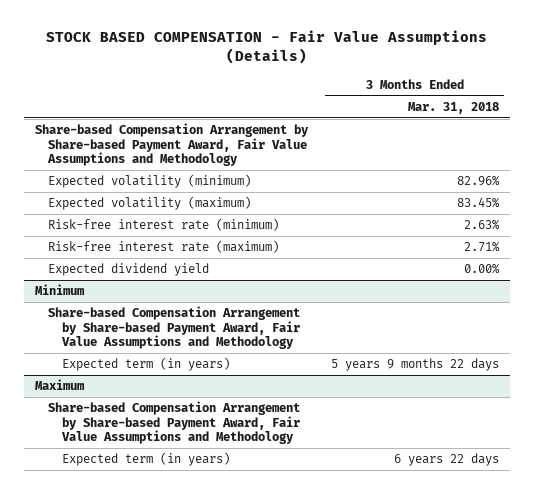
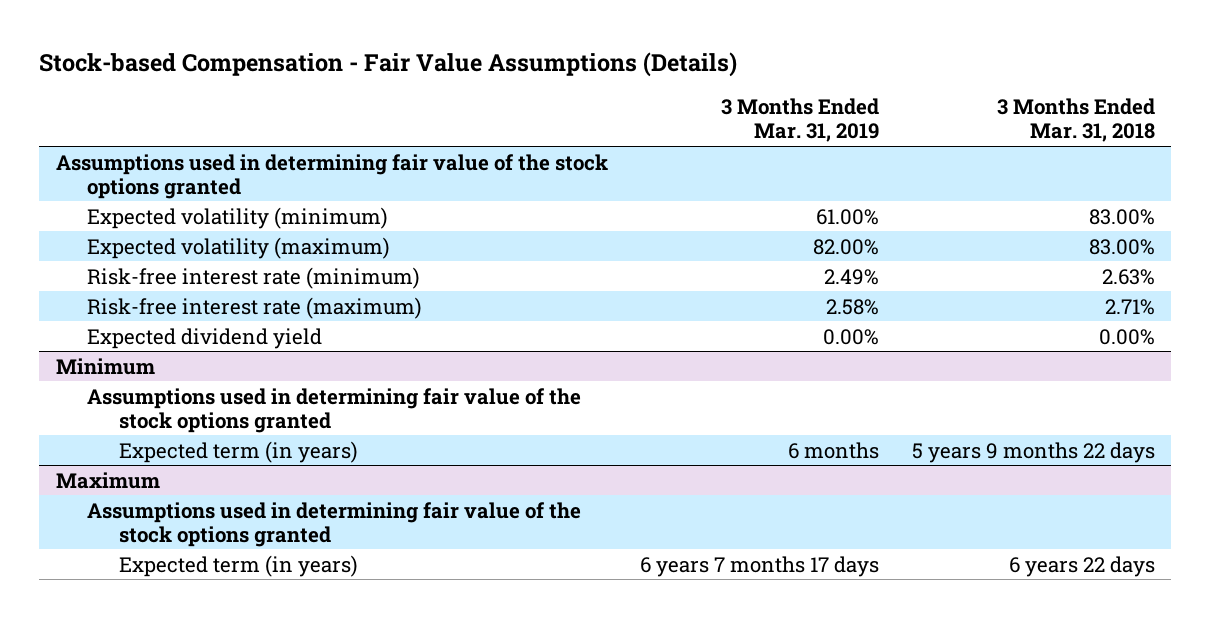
[45,30,487,65] STOCK BASED COMPENSATION - Fair Value Assumptions (Details) -> [39,52,738,78] Stock-based Compensation - Fair Value Assumptions (Details)
none -> [721,98,880,143] 3 Months Ended Mar. 31, 2019
[34,123,309,166] Share-based Compensation Arrangement by Share-based Payment Award, Fair Value Assumptions and Methodology -> [55,153,608,199] Assumptions used in determining fair value of the stock options granted
[456,175,500,187] 82.96% -> [1088,208,1155,225] 83.00%
[456,197,500,209] 83.45% -> [1088,238,1155,255] 83.00%
[48,306,301,349] Share-based Compensation Arrangement by Share-based Payment Award, Fair Value Assumptions and Methodology -> [87,387,582,433] Assumptions used in determining fair value of the stock options granted
[48,401,301,444] Share-based Compensation Arrangement by Share-based Payment Award, Fair Value Assumptions and Methodology -> [87,501,582,547] Assumptions used in determining fair value of the stock options granted

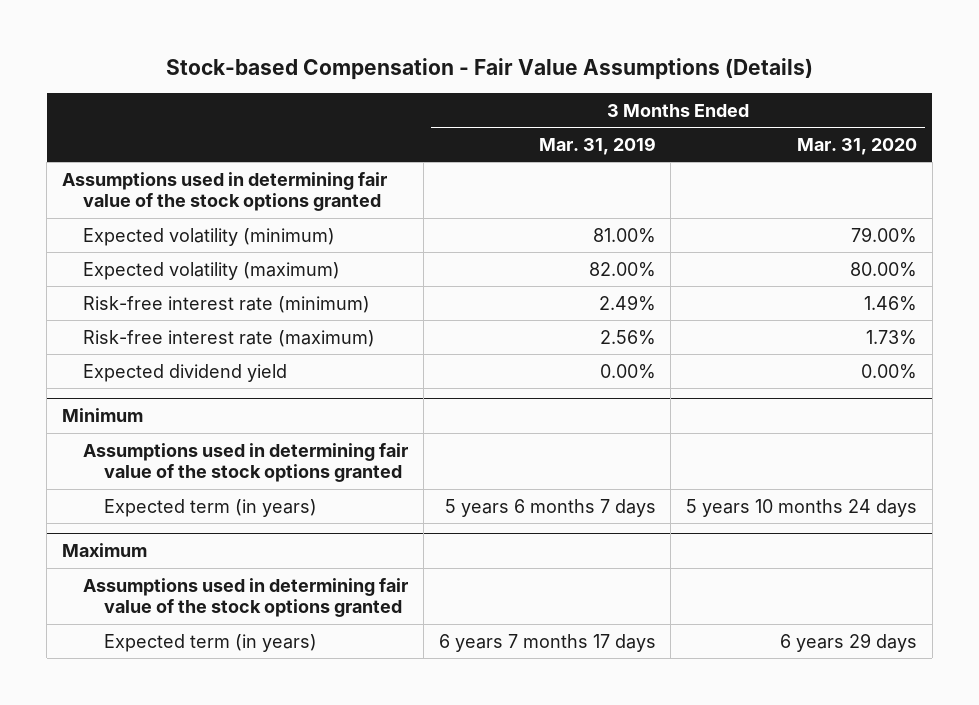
[996,98,1155,143] 3 Months Ended Mar. 31, 2018 -> none
none -> [797,137,918,155] Mar. 31, 2020
[816,208,880,225] 61.00% -> [592,227,656,243] 81.00%
[826,298,880,315] 2.58% -> [599,329,656,345] 2.56%
[788,441,880,459] 6 months -> [444,498,656,517] 5 years 6 months 7 days

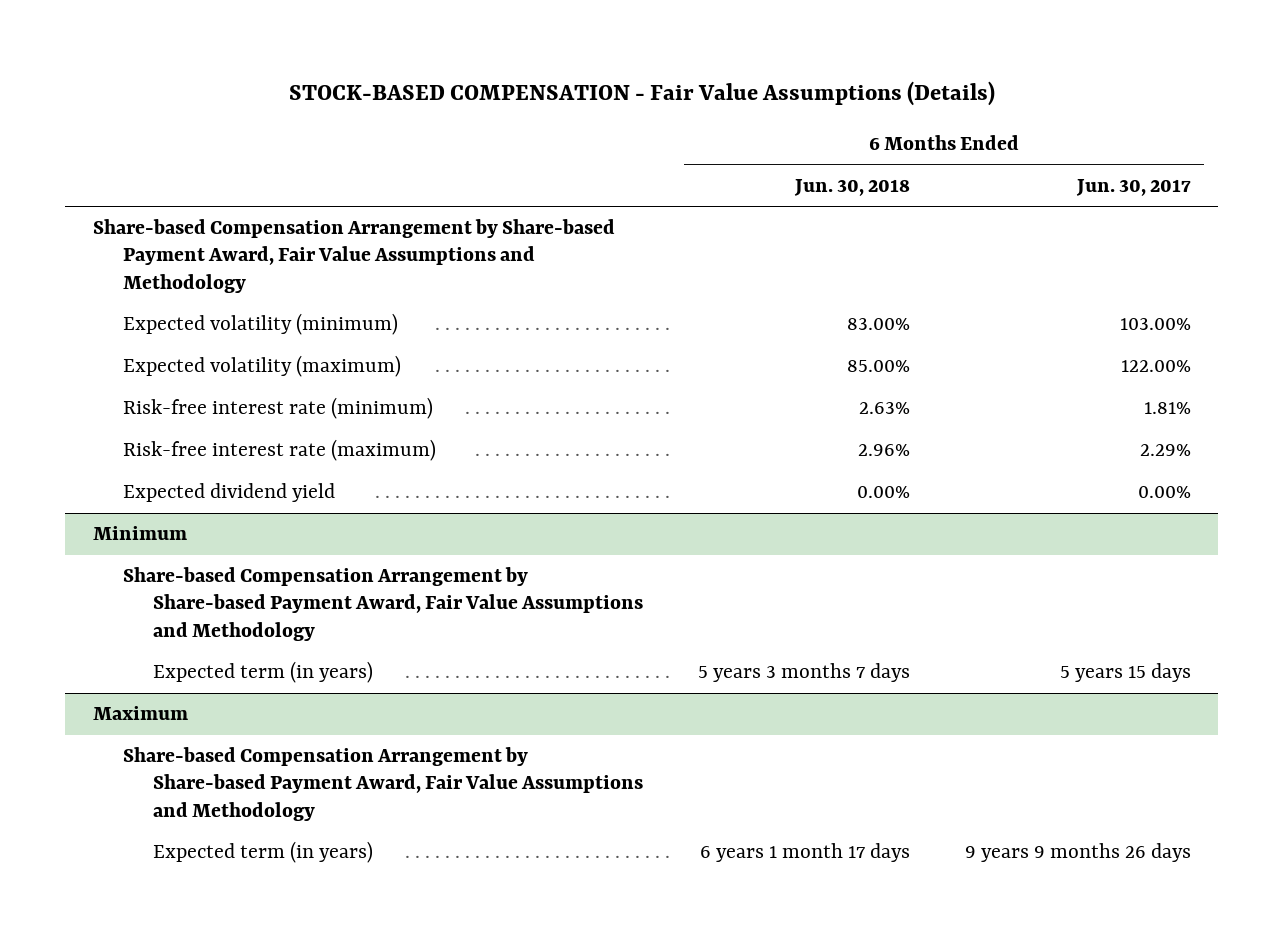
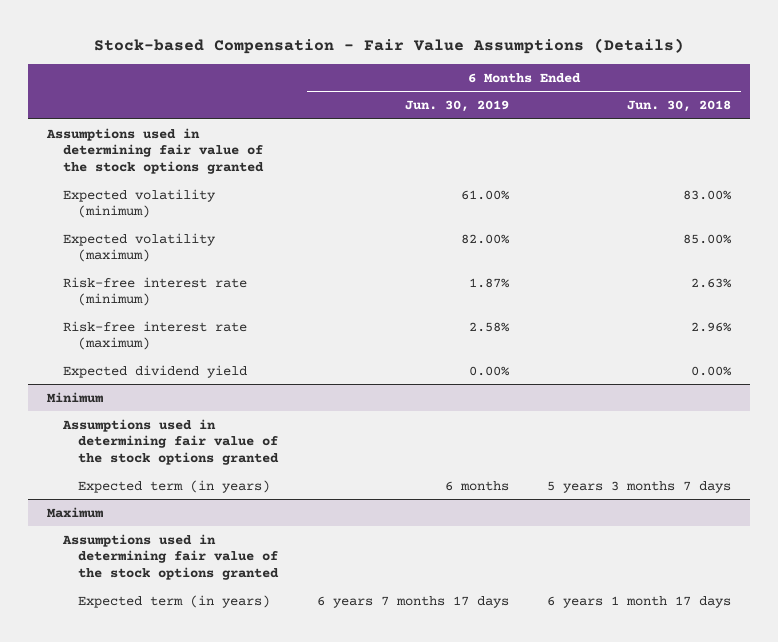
[288,81,995,107] STOCK-BASED COMPENSATION - Fair Value Assumptions (Details) -> [94,38,685,55] Stock-based Compensation - Fair Value Assumptions (Details)
[1075,178,1191,196] Jun. 30, 2017 -> none
none -> [404,100,509,113] Jun. 30, 2019
[92,219,615,293] Share-based Compensation Arrangement by Share-based Payment Award, Fair Value Assumptions and Methodology -> [46,127,264,175] Assumptions used in determining fair value of the stock options granted
[122,567,644,641] Share-based Compensation Arrangement by Share-based Payment Award, Fair Value Assumptions and Methodology -> [61,418,280,466] Assumptions used in determining fair value of the stock options granted
[122,747,644,821] Share-based Compensation Arrangement by Share-based Payment Award, Fair Value Assumptions and Methodology -> [61,533,280,581] Assumptions used in determining fair value of the stock options granted

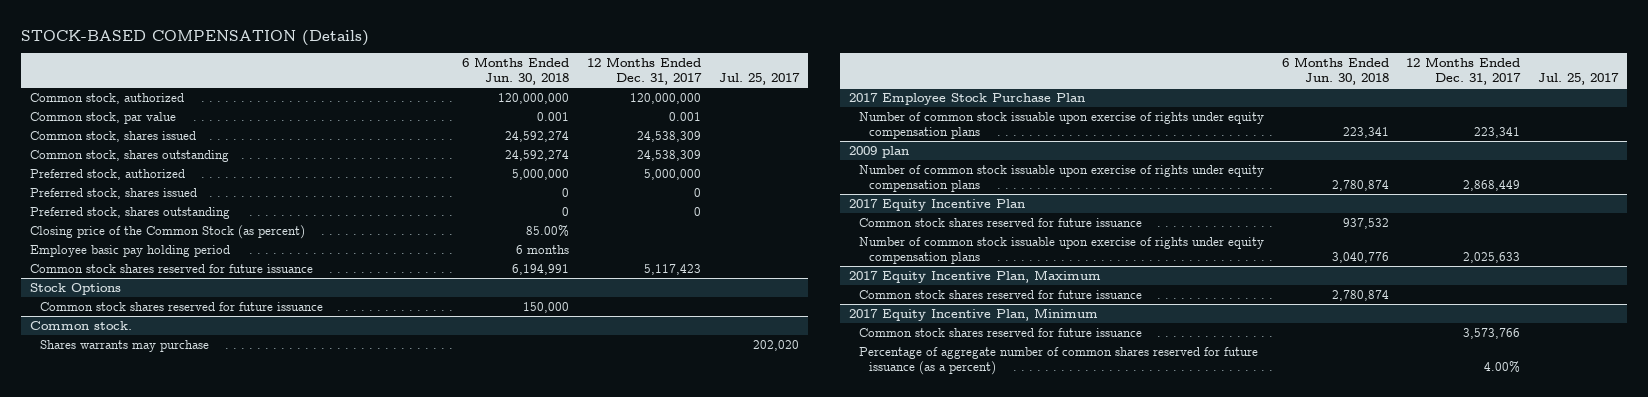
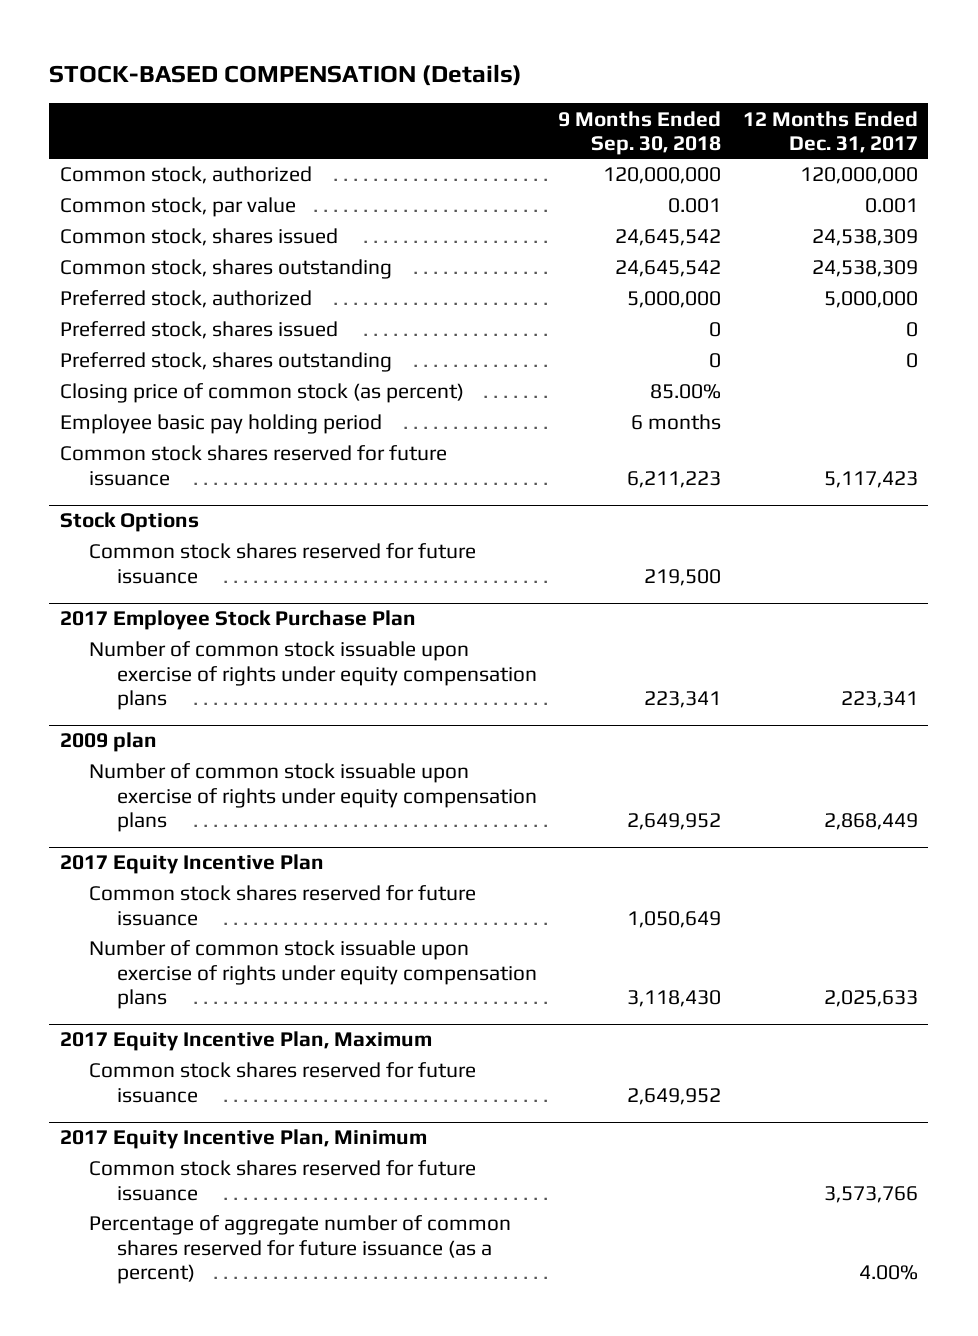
[462,57,570,86] 6 Months Ended Jun. 30, 2018 -> none
[718,73,800,86] Jul. 25, 2017 -> none
none -> [558,110,722,155] 9 Months Ended Sep. 30, 2018
[29,224,305,239] Closing price of the Common Stock (as percent) -> [60,383,465,404] Closing price of common stock (as percent)
[29,320,132,330] Common stock. -> none
[39,339,209,352] Shares warrants may purchase -> none

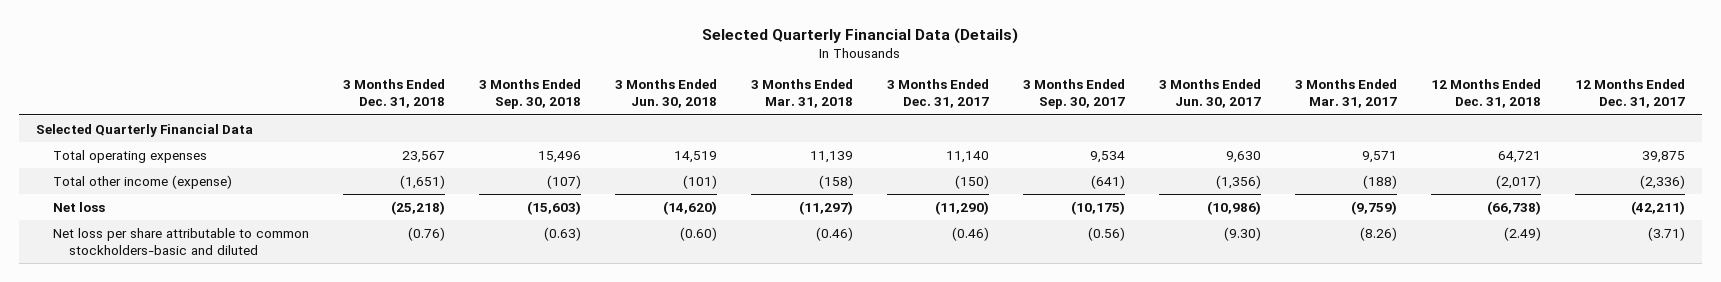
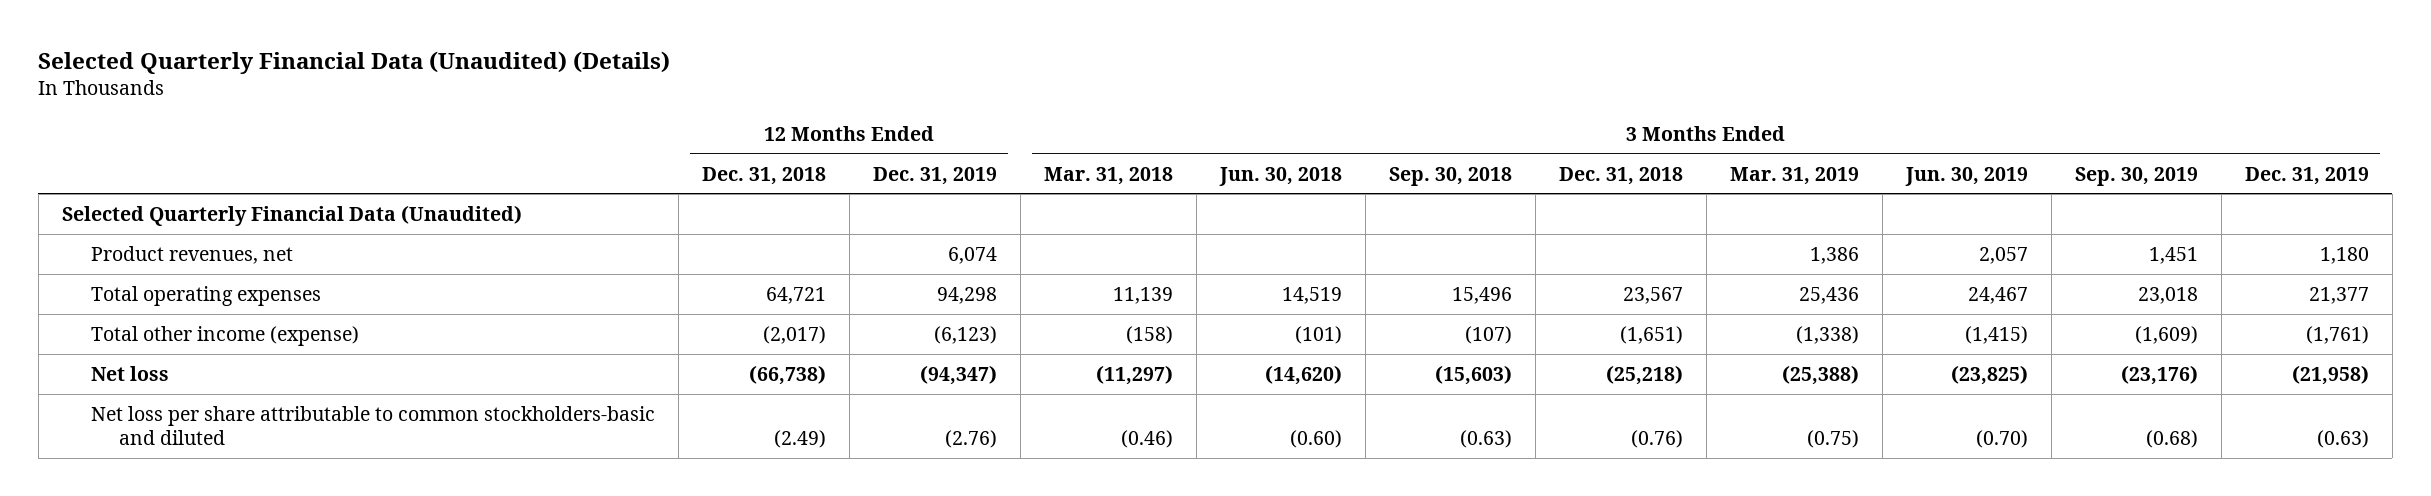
[702,27,1019,44] Selected Quarterly Financial Data (Details) -> [38,50,671,74] Selected Quarterly Financial Data (Unaudited) (Details)
[886,79,989,109] 3 Months Ended Dec. 31, 2017 -> none
[1022,79,1125,110] 3 Months Ended Sep. 30, 2017 -> none
[1158,79,1261,109] 3 Months Ended Jun. 30, 2017 -> none
[1294,79,1397,109] 3 Months Ended Mar. 31, 2017 -> none
[1574,79,1685,109] 12 Months Ended Dec. 31, 2017 -> none
none -> [872,166,997,185] Dec. 31, 2019
none -> [1729,166,1859,185] Mar. 31, 2019
none -> [1904,166,2028,186] Jun. 30, 2019
none -> [2074,166,2198,186] Sep. 30, 2019
none -> [2244,166,2369,185] Dec. 31, 2019
[36,123,254,137] Selected Quarterly Financial Data -> [61,204,522,226] Selected Quarterly Financial Data (Unaudited)
none -> [90,245,293,264] Product revenues, net

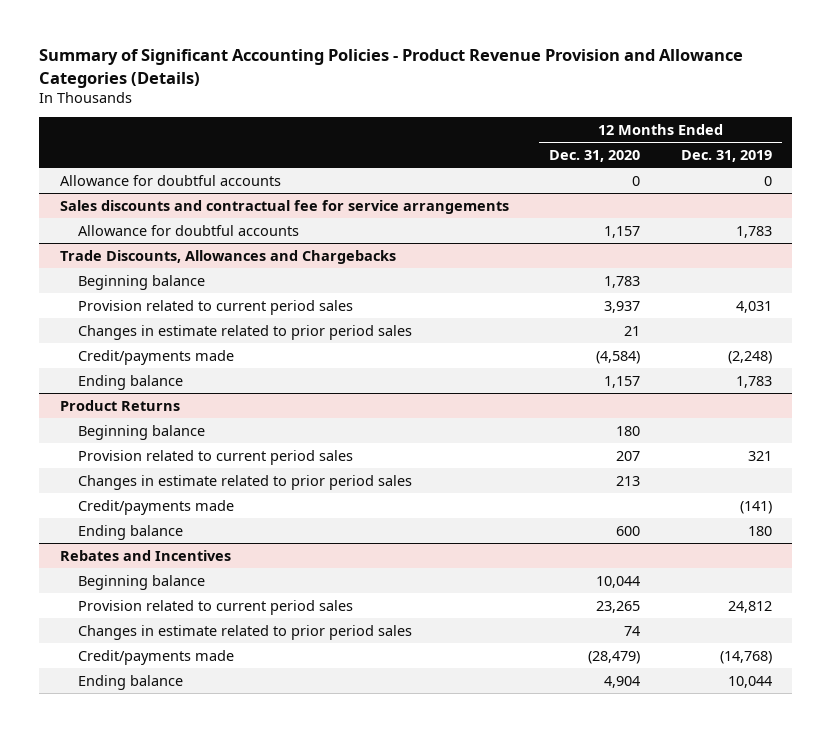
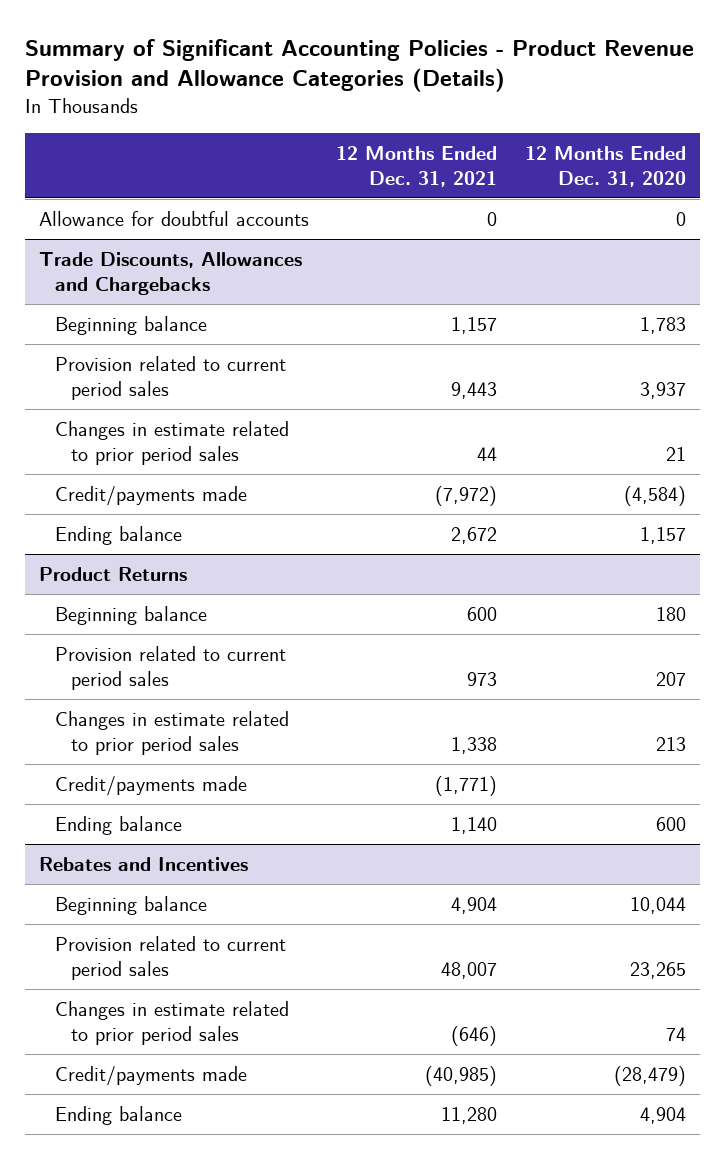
[680,149,772,162] Dec. 31, 2019 -> none
none -> [336,145,498,188] 12 Months Ended Dec. 31, 2021
[59,199,509,214] Sales discounts and contractual fee for service arrangements -> none
[78,224,300,236] Allowance for doubtful accounts -> none

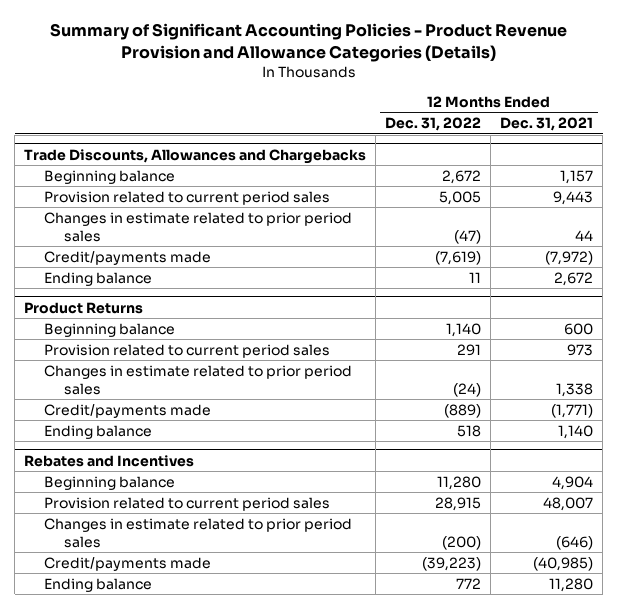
[524,145,686,188] 12 Months Ended Dec. 31, 2020 -> none
none -> [385,116,482,131] Dec. 31, 2022
[38,210,309,226] Allowance for doubtful accounts -> none

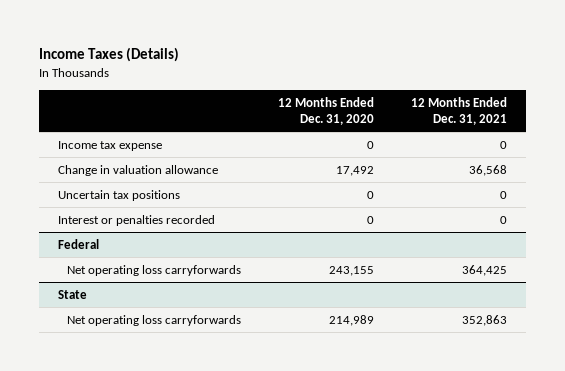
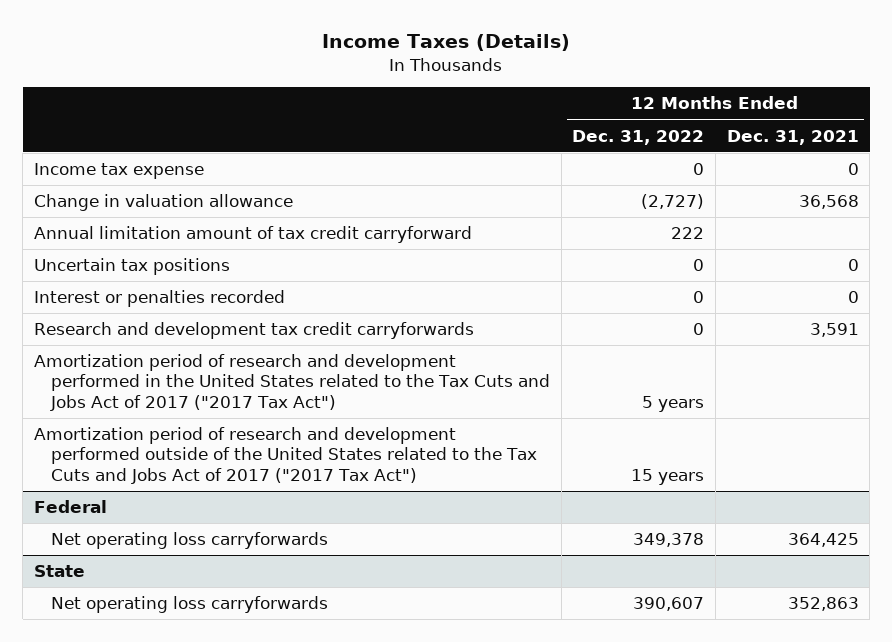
[278,97,375,126] 12 Months Ended Dec. 31, 2020 -> none
none -> [572,129,705,145] Dec. 31, 2022
none -> [33,226,472,244] Annual limitation amount of tax credit carryforward
none -> [33,322,474,340] Research and development tax credit carryforwards
none -> [33,354,551,411] Amortization period of research and development performed in the United States related to the Tax Cuts and Jobs Act of 2017 ("2017 Tax Act")
none -> [33,427,538,484] Amortization period of research and development performed outside of the United States related to the Tax Cuts and Jobs Act of 2017 ("2017 Tax Act")

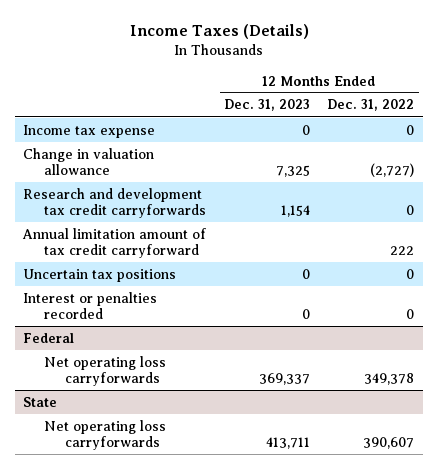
[726,129,859,145] Dec. 31, 2021 -> none
none -> [223,99,310,112] Dec. 31, 2023
[33,322,474,340] Research and development tax credit carryforwards -> [23,187,207,218] Research and development tax credit carryforwards
[33,354,551,411] Amortization period of research and development performed in the United States related to the Tax Cuts and Jobs Act of 2017 ("2017 Tax Act") -> none
[33,427,538,484] Amortization period of research and development performed outside of the United States related to the Tax Cuts and Jobs Act of 2017 ("2017 Tax Act") -> none

